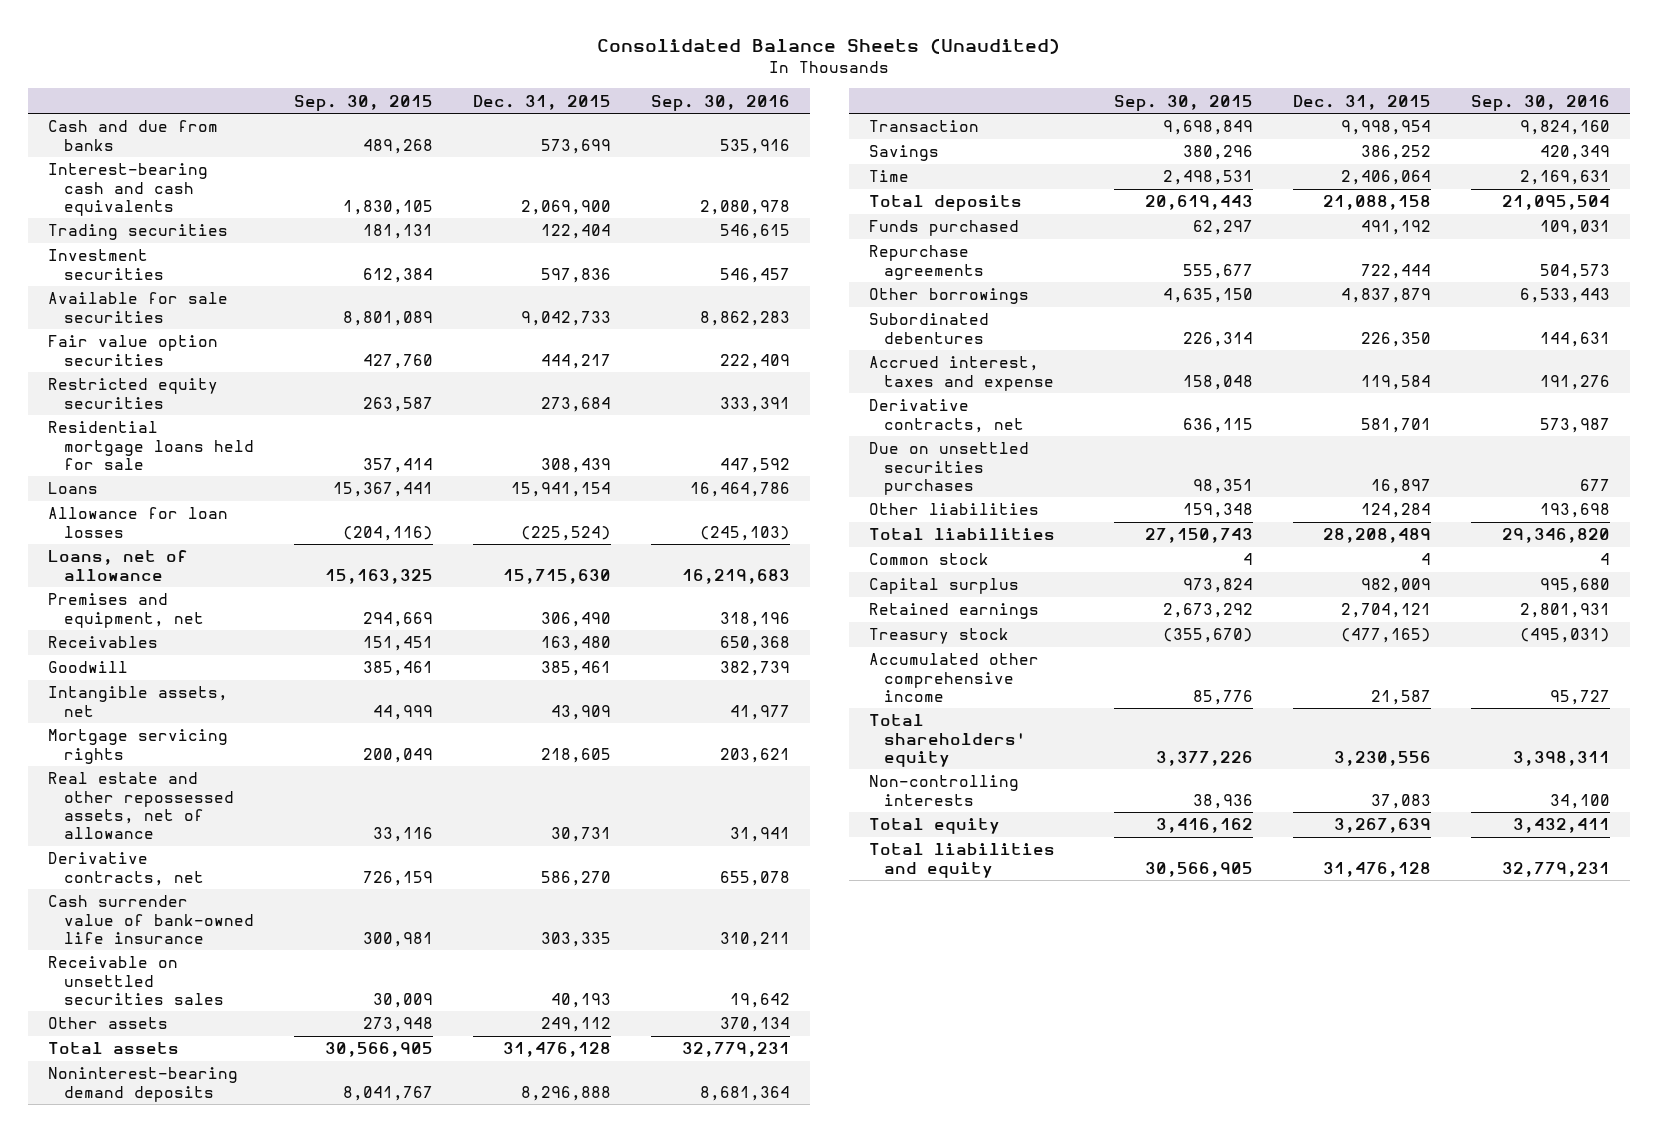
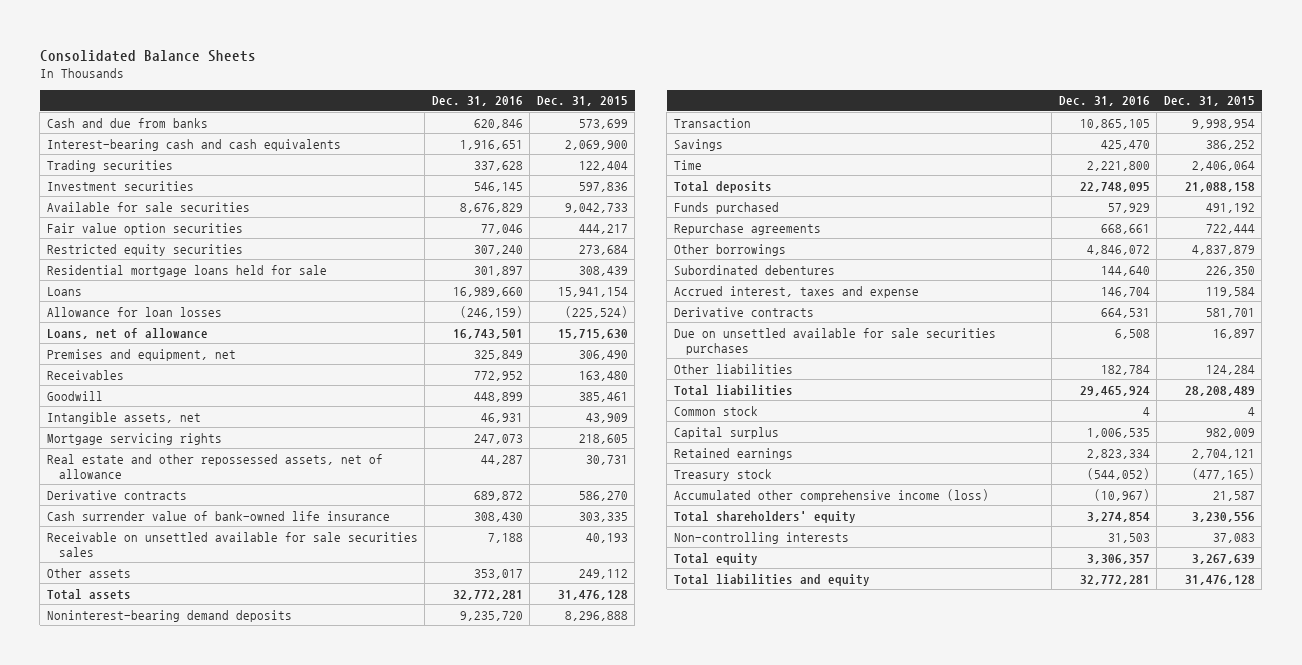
[597,38,1061,55] Consolidated Balance Sheets (Unaudited) -> [39,49,256,62] Consolidated Balance Sheets
[293,94,433,111] Sep. 30, 2015 -> none
[651,94,791,111] Sep. 30, 2016 -> none
none -> [431,96,523,107] Dec. 31, 2016
[48,852,204,886] Derivative contracts, net -> [46,489,187,500] Derivative contracts
[48,956,224,1005] Receivable on unsettled securities sales -> [46,531,418,557] Receivable on unsettled available for sale securities sales
[868,399,1025,433] Derivative contracts, net -> [673,306,814,317] Derivative contracts
[868,442,1029,495] Due on unsettled securities purchases -> [673,327,996,355] Due on unsettled available for sale securities purchases
[868,653,1039,702] Accumulated other comprehensive income -> [673,488,989,502] Accumulated other comprehensive income (loss)

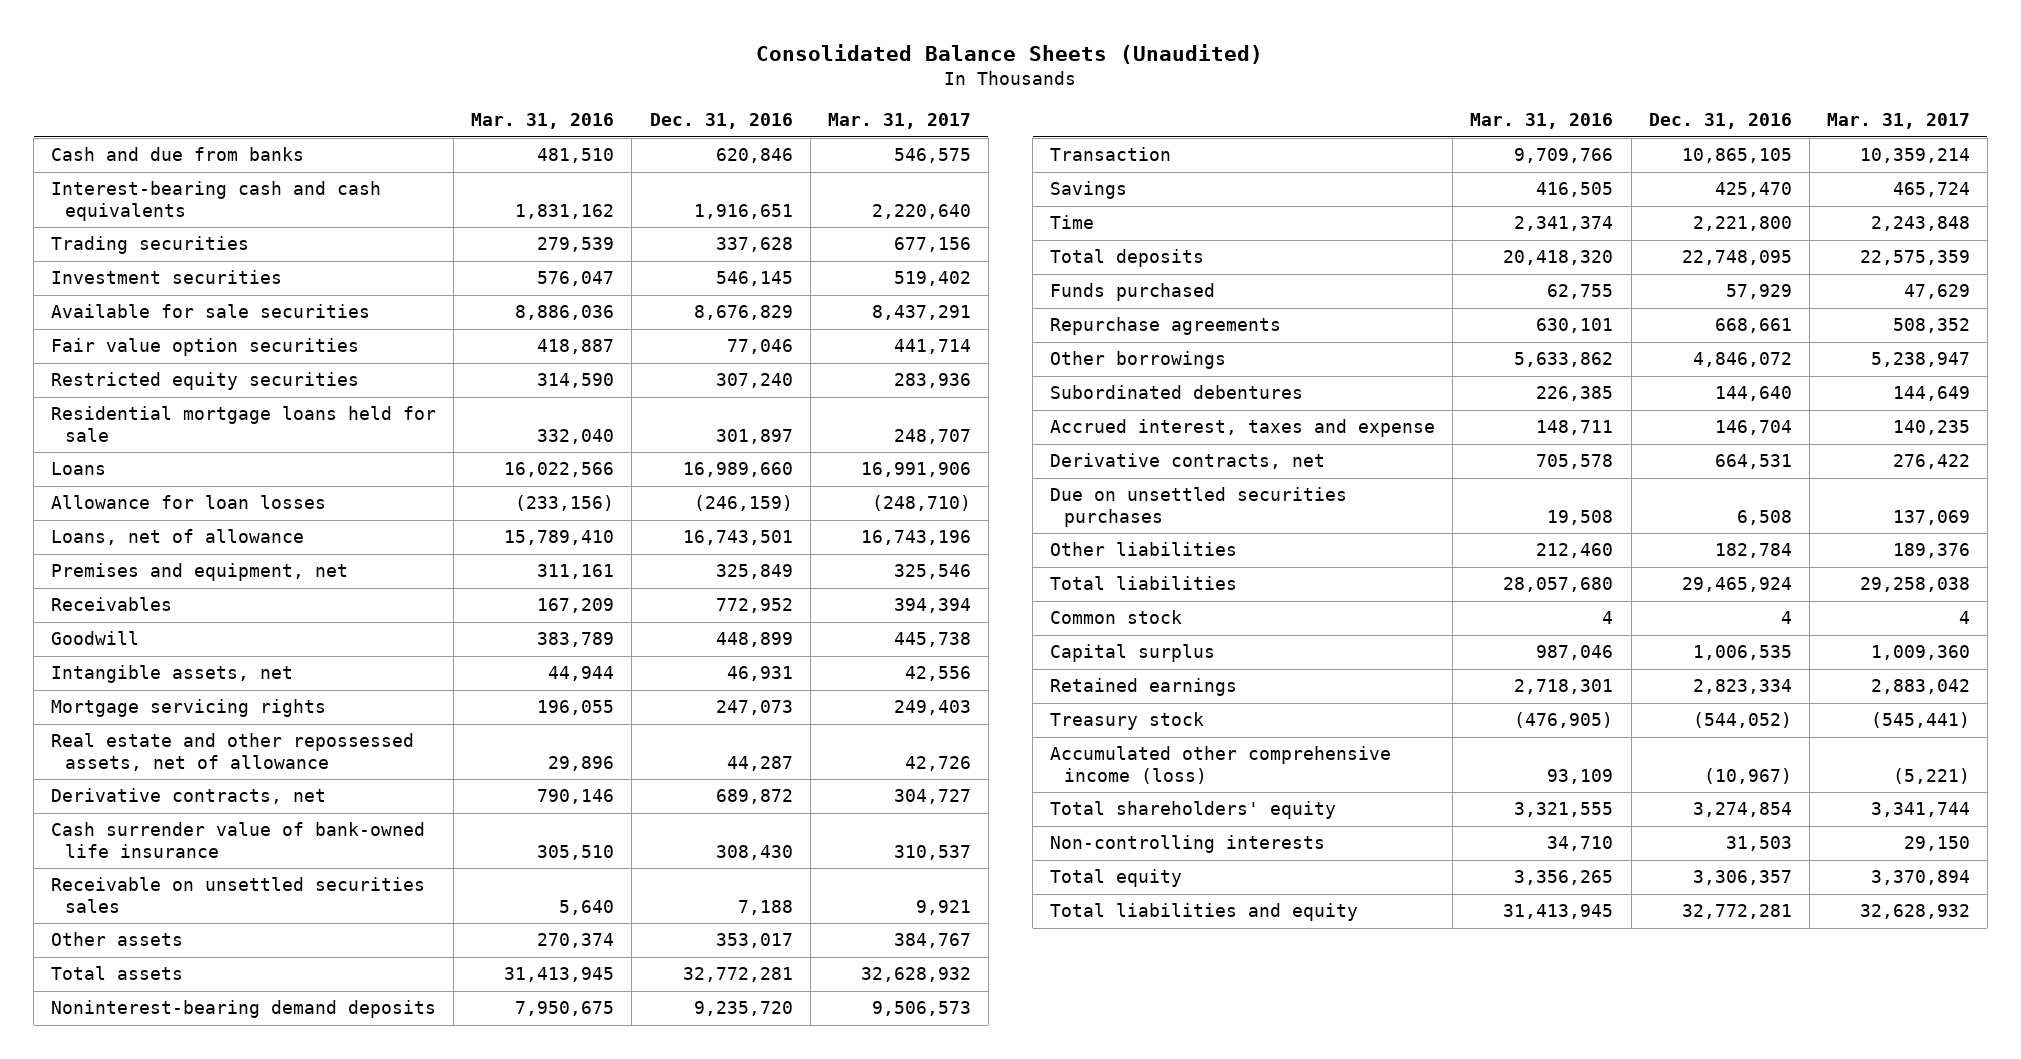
[39,49,256,62] Consolidated Balance Sheets -> [756,44,1264,65] Consolidated Balance Sheets (Unaudited)
[536,96,628,107] Dec. 31, 2015 -> none
none -> [471,112,615,129] Mar. 31, 2016
none -> [827,112,971,129] Mar. 31, 2017
[46,489,187,500] Derivative contracts -> [51,788,327,805] Derivative contracts, net
[46,531,418,557] Receivable on unsettled available for sale securities sales -> [51,877,426,913] Receivable on unsettled securities sales
[673,306,814,317] Derivative contracts -> [1050,453,1326,470] Derivative contracts, net
[673,327,996,355] Due on unsettled available for sale securities purchases -> [1050,487,1348,527] Due on unsettled securities purchases

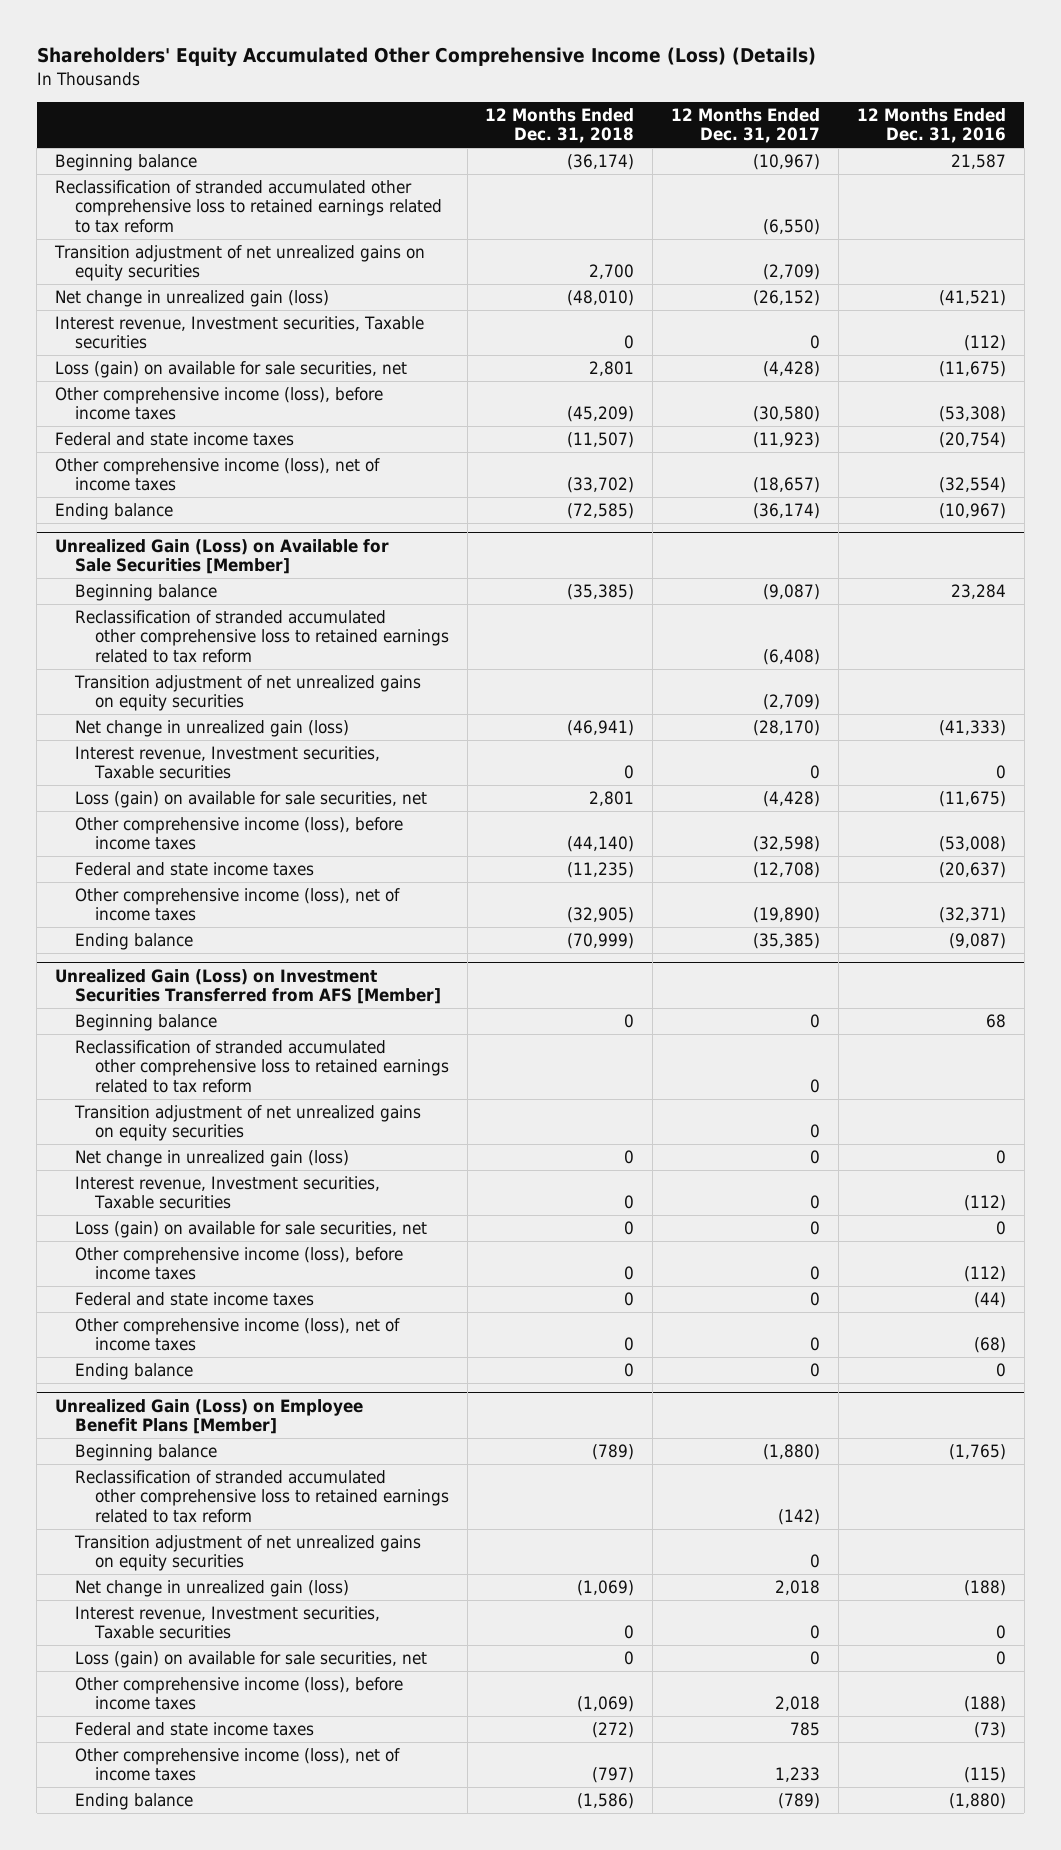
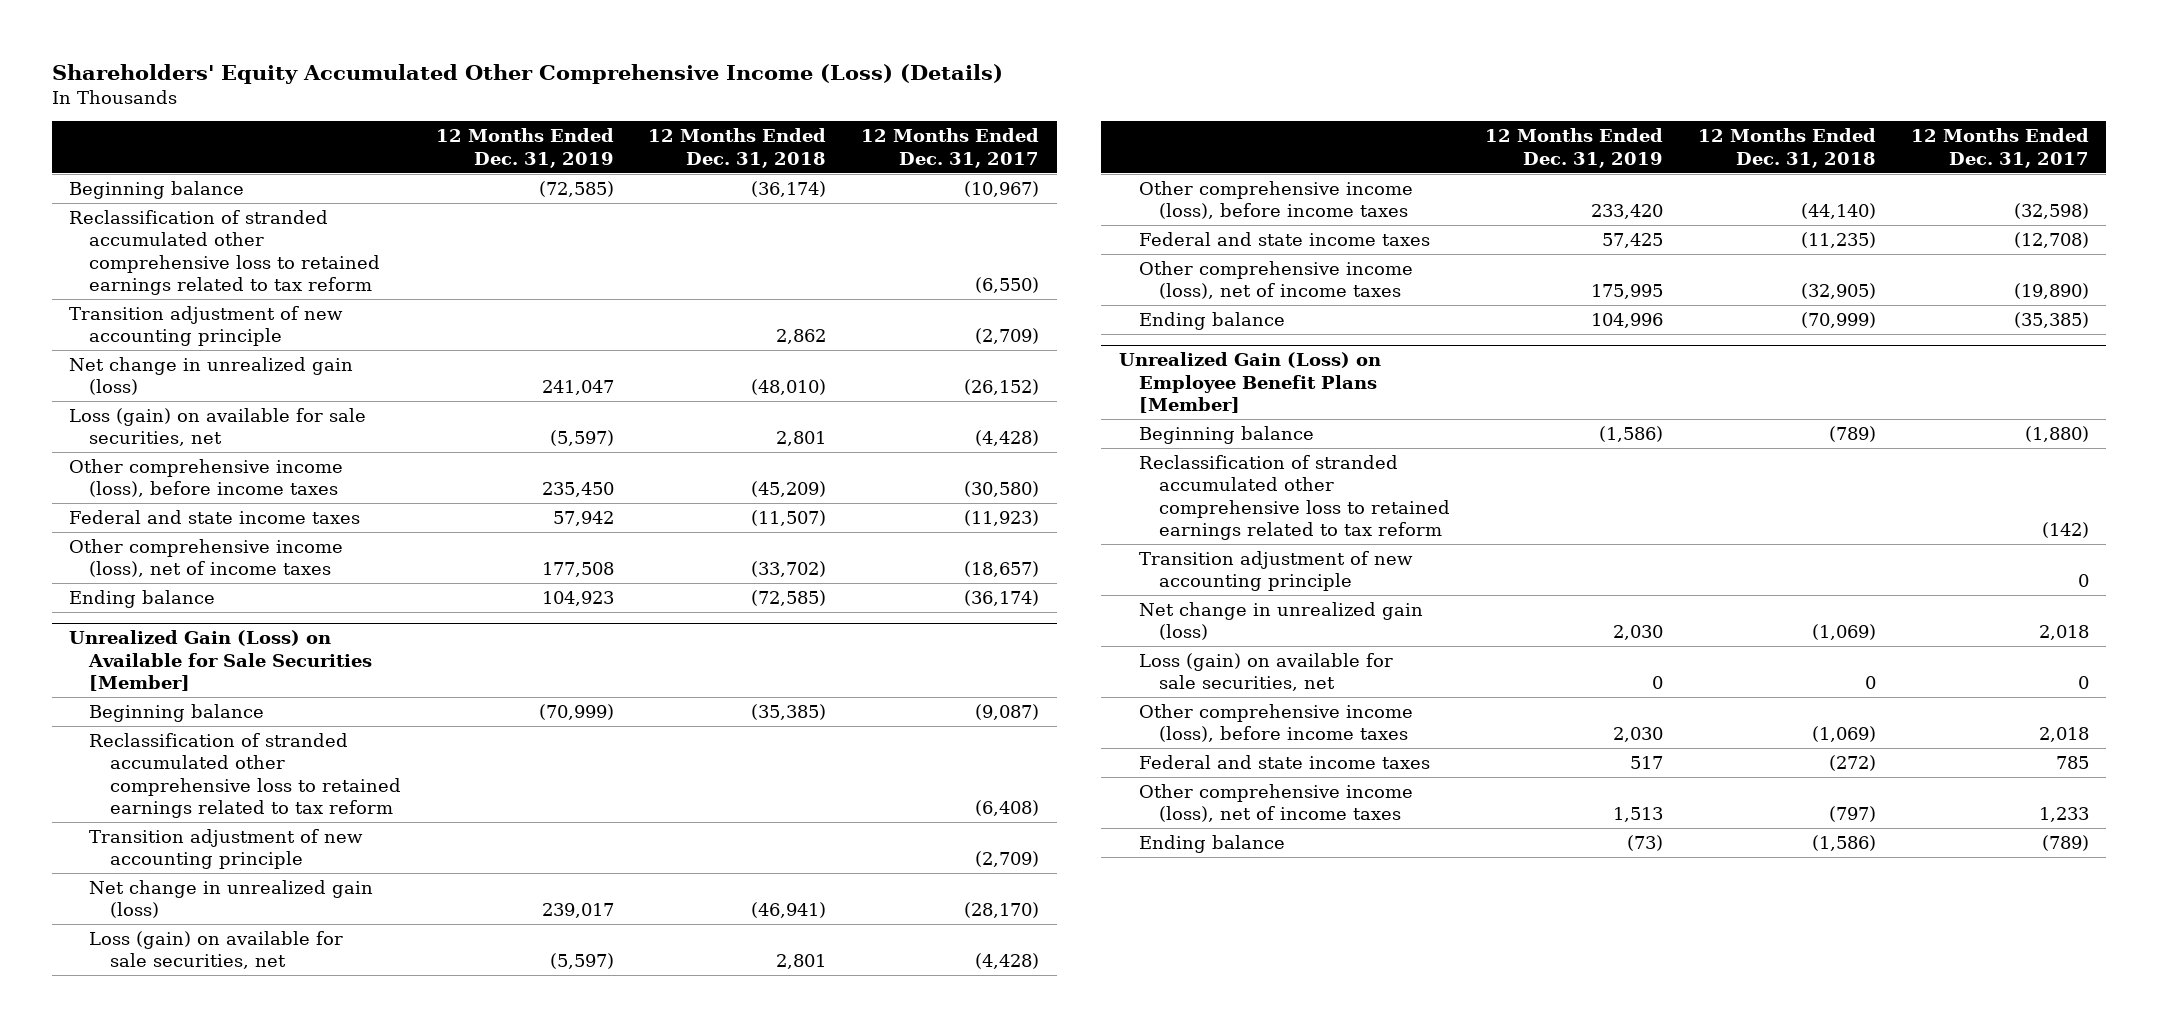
[856,107,1006,144] 12 Months Ended Dec. 31, 2016 -> none
none -> [435,128,614,168] 12 Months Ended Dec. 31, 2019
[53,245,425,282] Transition adjustment of net unrealized gains on equity securities -> [69,305,344,347] Transition adjustment of new accounting principle
[589,264,635,280] 2,700 -> [776,329,827,345] 2,862
[54,316,424,350] Interest revenue, Investment securities, Taxable securities -> none
[73,675,421,712] Transition adjustment of net unrealized gains on equity securities -> [89,828,364,870] Transition adjustment of new accounting principle
[74,746,380,780] Interest revenue, Investment securities, Taxable securities -> none
[54,968,441,1005] Unrealized Gain (Loss) on Investment Securities Transferred from AFS [Member] -> none
[74,1014,217,1032] Beginning balance -> none
[74,1040,449,1093] Reclassification of stranded accumulated other comprehensive loss to retained earnings related to tax reform -> none
[73,1105,421,1142] Transition adjustment of net unrealized gains on equity securities -> none
[74,1150,349,1168] Net change in unrealized gain (loss) -> none
[74,1176,380,1210] Interest revenue, Investment securities, Taxable securities -> none
[74,1221,427,1239] Loss (gain) on available for sale securities, net -> none
[74,1247,403,1281] Other comprehensive income (loss), before income taxes -> none
[74,1292,314,1307] Federal and state income taxes -> none
[74,1318,400,1352] Other comprehensive income (loss), net of income taxes -> none
[74,1363,193,1381] Ending balance -> none
[73,1535,421,1572] Transition adjustment of net unrealized gains on equity securities -> [1138,550,1413,592] Transition adjustment of new accounting principle
[74,1606,380,1640] Interest revenue, Investment securities, Taxable securities -> none

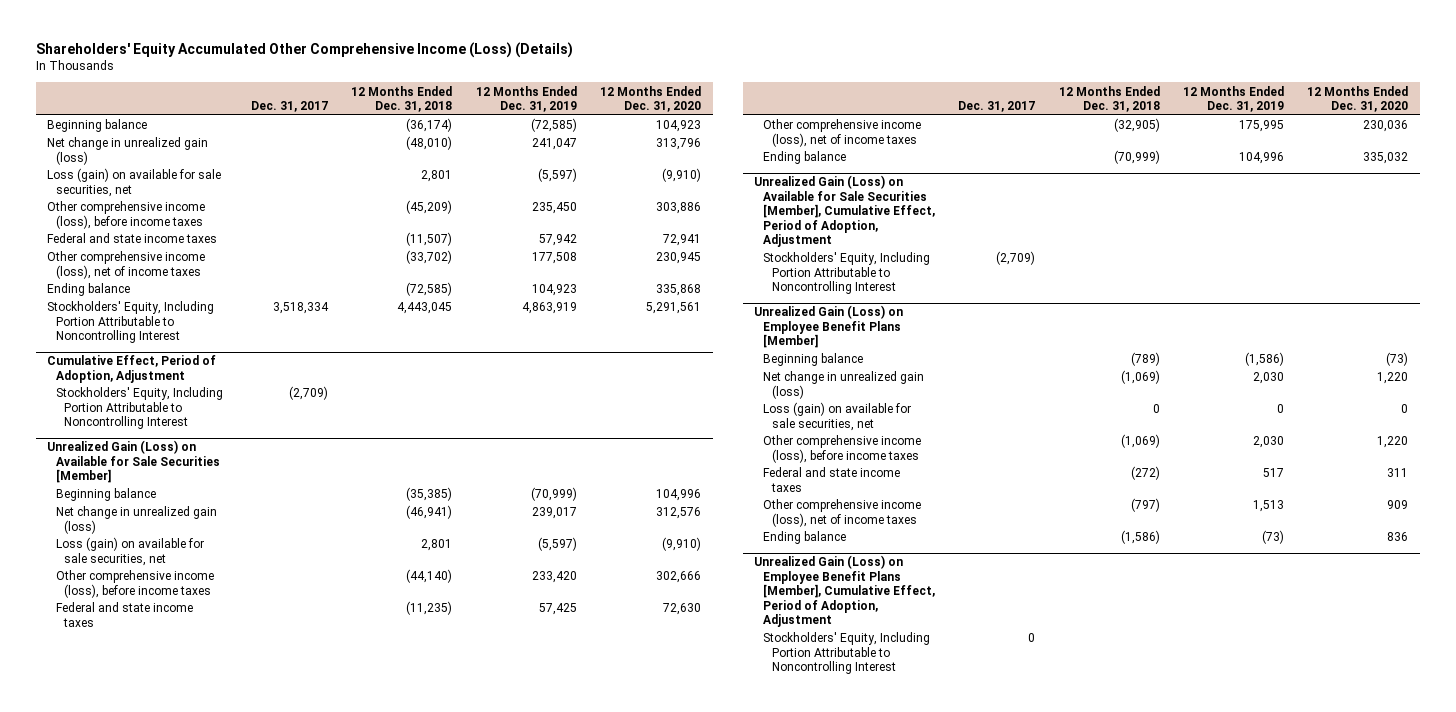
[861,128,1040,168] 12 Months Ended Dec. 31, 2017 -> none
none -> [251,101,329,113] Dec. 31, 2017
none -> [600,85,702,113] 12 Months Ended Dec. 31, 2020
[69,209,381,296] Reclassification of stranded accumulated other comprehensive loss to retained earnings related to tax reform -> none
[69,305,344,347] Transition adjustment of new accounting principle -> none
none -> [47,301,215,343] Stockholders' Equity, Including Portion Attributable to Noncontrolling Interest
none -> [47,355,217,383] Cumulative Effect, Period of Adoption, Adjustment
none -> [55,387,223,429] Stockholders' Equity, Including Portion Attributable to Noncontrolling Interest
[89,732,401,819] Reclassification of stranded accumulated other comprehensive loss to retained earnings related to tax reform -> none
[89,828,364,870] Transition adjustment of new accounting principle -> none
none -> [754,175,935,247] Unrealized Gain (Loss) on Available for Sale Securities [Member], Cumulative Effect, Period of Adoption, Adjustment
none -> [762,252,930,294] Stockholders' Equity, Including Portion Attributable to Noncontrolling Interest
[1138,454,1451,541] Reclassification of stranded accumulated other comprehensive loss to retained earnings related to tax reform -> none
[1138,550,1413,592] Transition adjustment of new accounting principle -> none
none -> [754,555,935,627] Unrealized Gain (Loss) on Employee Benefit Plans [Member], Cumulative Effect, Period of Adoption, Adjustment
none -> [762,632,930,674] Stockholders' Equity, Including Portion Attributable to Noncontrolling Interest

